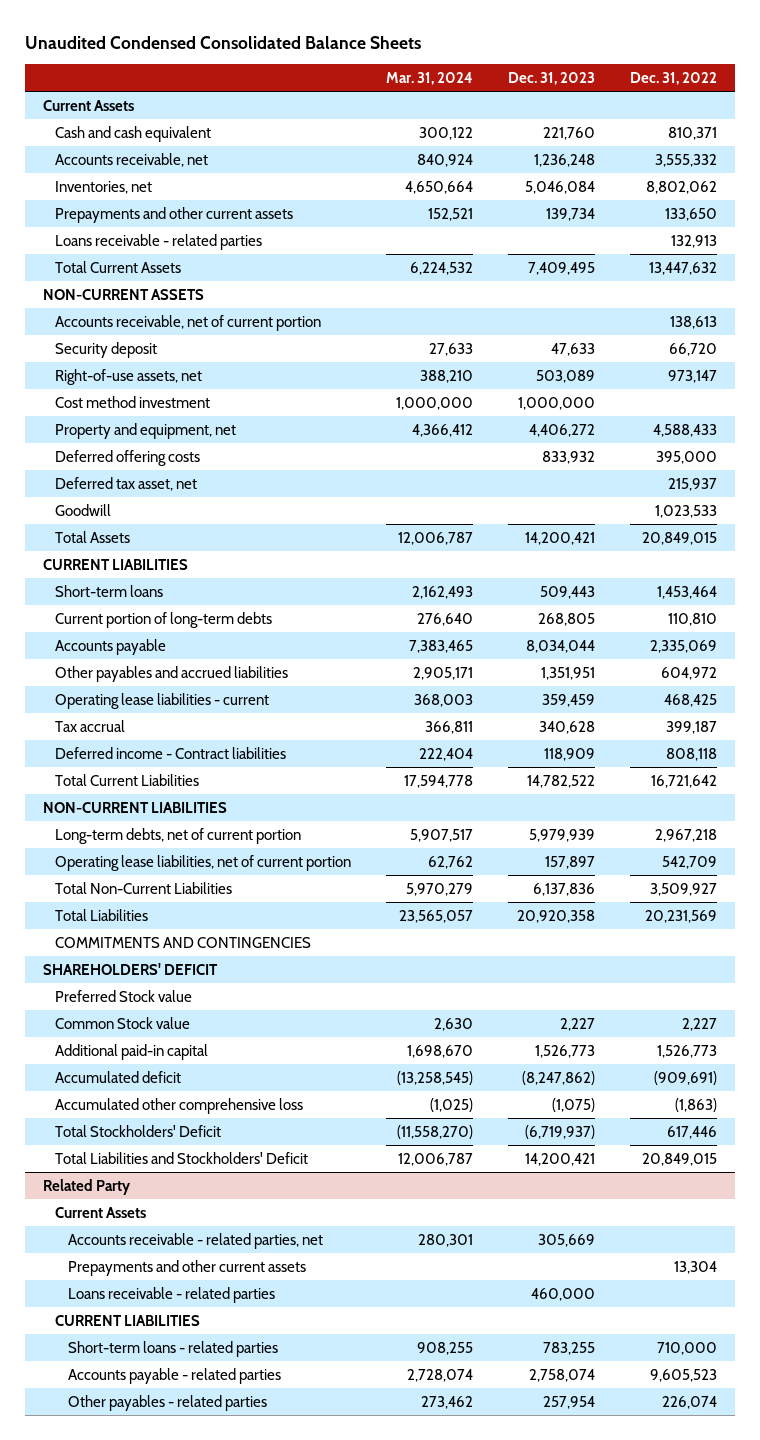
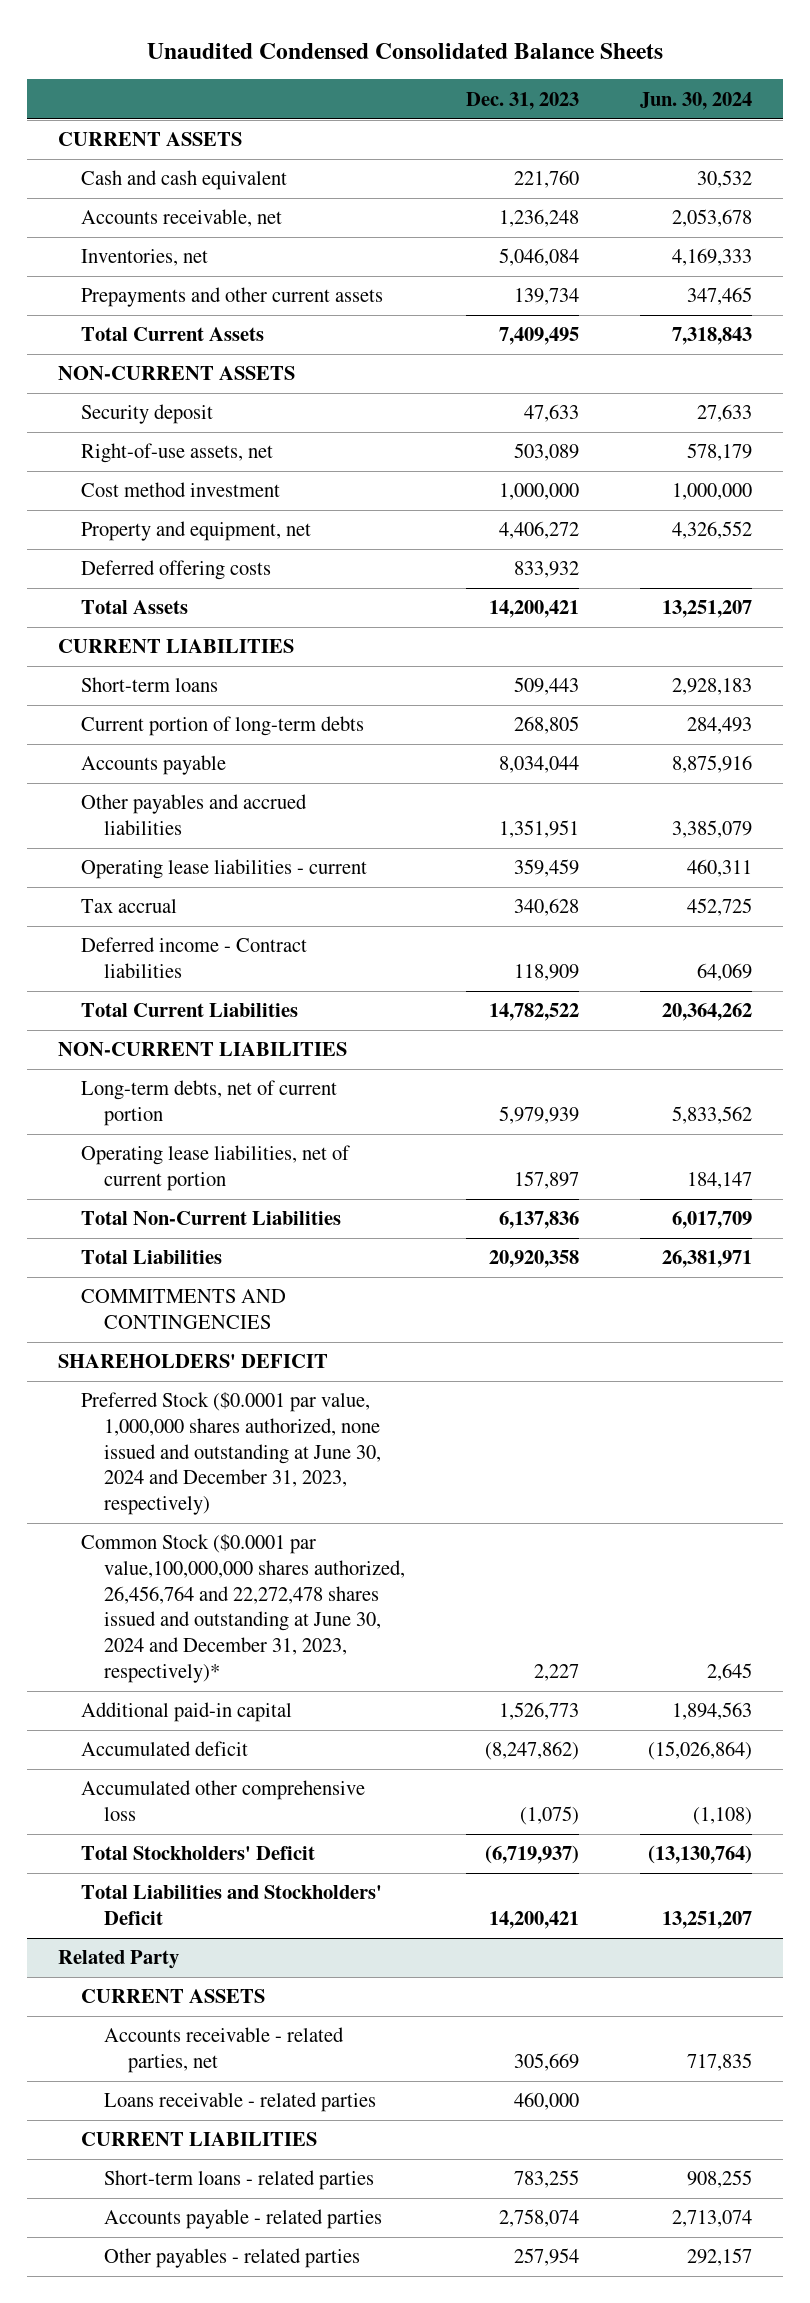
[386,71,474,85] Mar. 31, 2024 -> none
[630,71,718,85] Dec. 31, 2022 -> none
none -> [640,91,753,110] Jun. 30, 2024
[42,100,134,112] Current Assets -> [57,132,242,147] CURRENT ASSETS
[55,234,263,251] Loans receivable - related parties -> none
[55,315,322,332] Accounts receivable, net of current portion -> none
[55,477,198,492] Deferred tax asset, net -> none
[55,504,112,517] Goodwill -> none
[55,990,193,1003] Preferred Stock value -> [80,1392,382,1516] Preferred Stock ($0.0001 par value, 1,000,000 shares authorized, none issued and outstanding at June 30, 2024 and December 31, 2023, respectively)
[55,1017,191,1030] Common Stock value -> [80,1534,406,1683] Common Stock ($0.0001 par value,100,000,000 shares authorized, 26,456,764 and 22,272,478 shares issued and outstanding at June 30, 2024 and December 31, 2023, respectively)*
[55,1207,147,1219] Current Assets -> [80,1989,265,2004] CURRENT ASSETS
[67,1260,306,1277] Prepayments and other current assets -> none

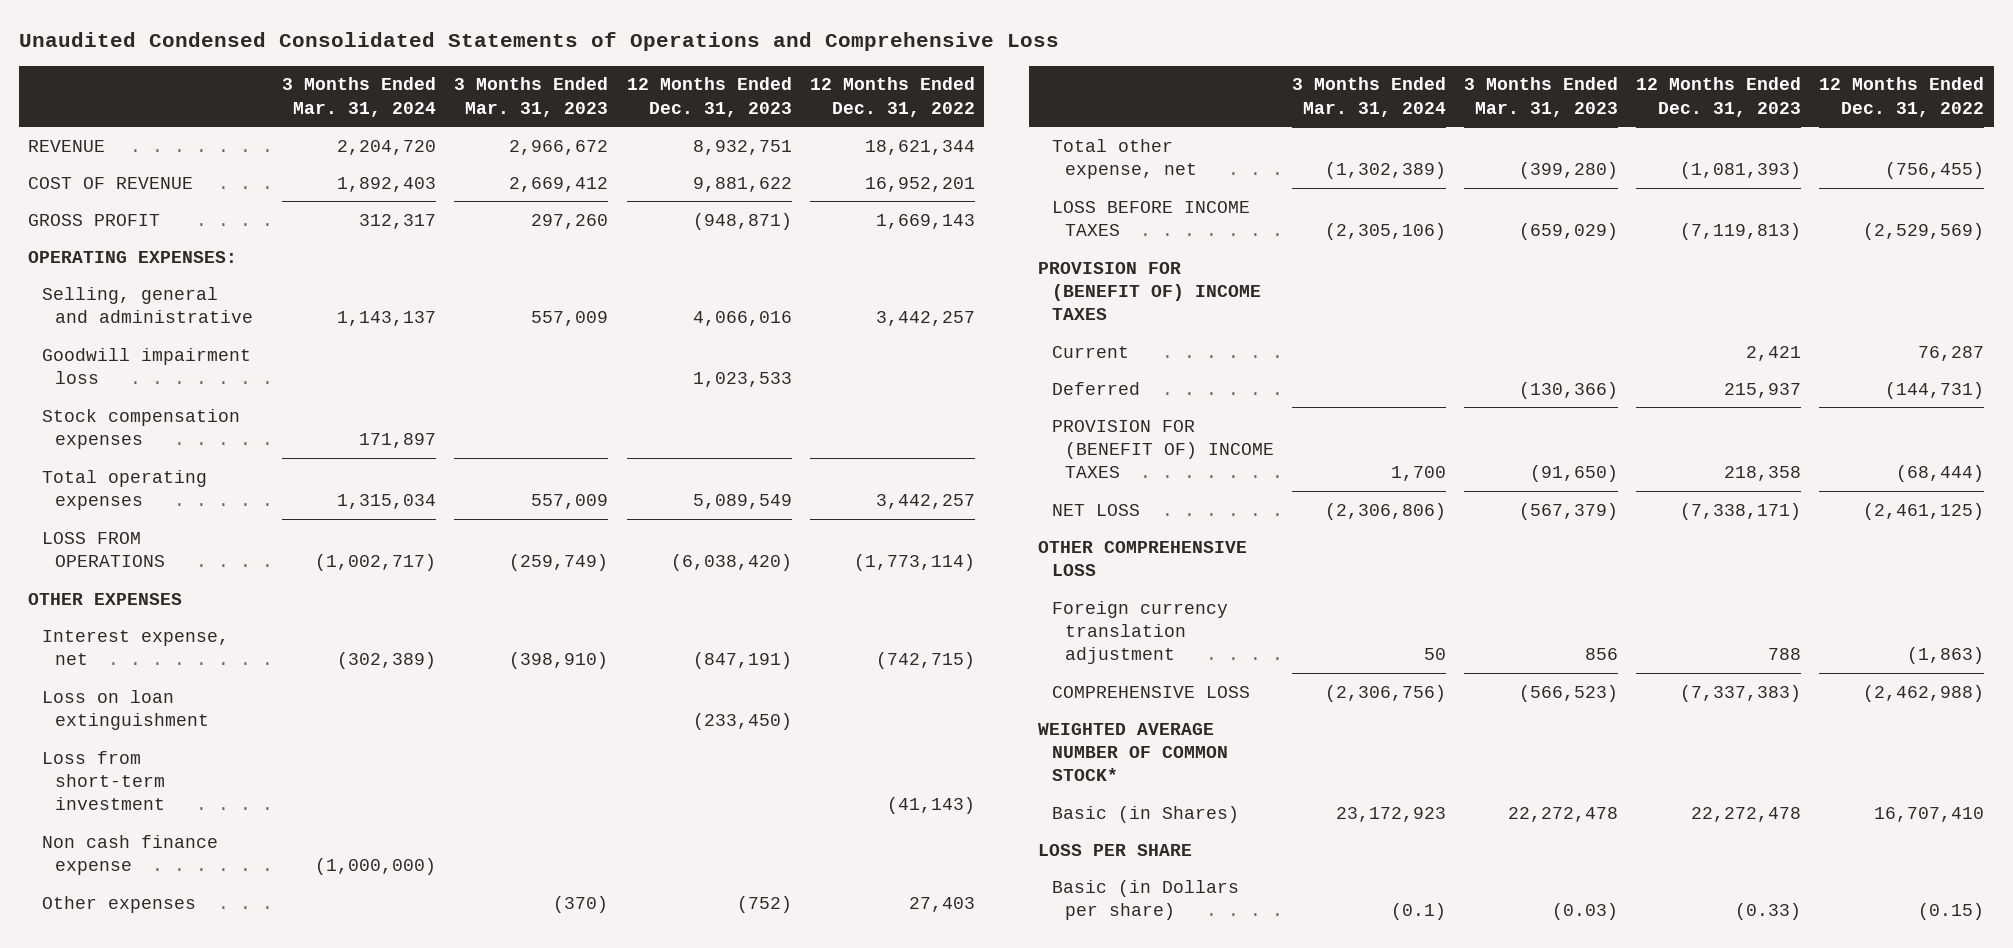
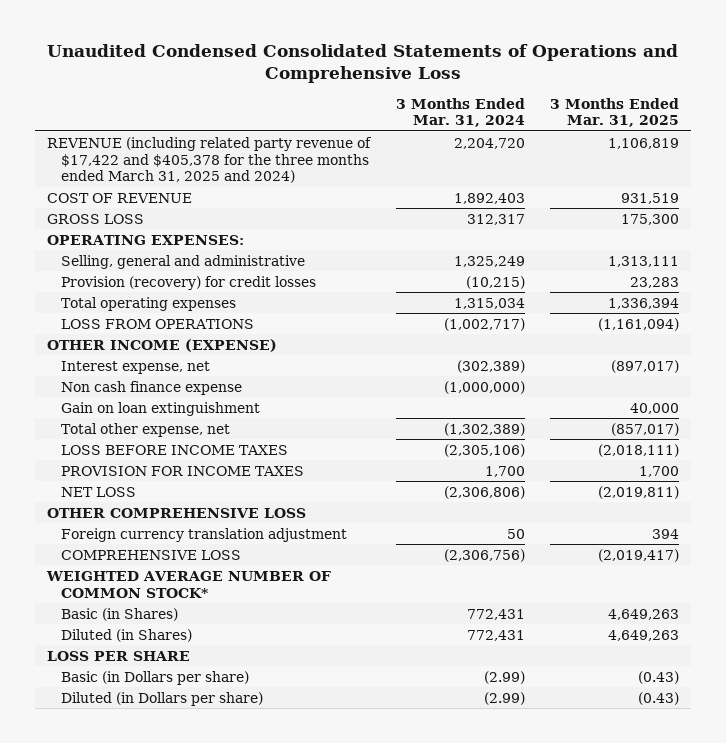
[454,77,609,117] 3 Months Ended Mar. 31, 2023 -> none
[626,77,792,117] 12 Months Ended Dec. 31, 2023 -> none
[809,77,975,117] 12 Months Ended Dec. 31, 2022 -> none
none -> [549,97,679,128] 3 Months Ended Mar. 31, 2025
[28,139,106,152] REVENUE -> [47,136,373,184] REVENUE (including related party revenue of $17,422 and $405,378 for the three months ended March 31, 2025 and 2024)
[28,213,161,226] GROSS PROFIT -> [47,213,145,224] GROSS LOSS
[41,347,251,384] Goodwill impairment loss -> none
[41,408,240,449] Stock compensation expenses -> none
[337,310,437,326] 1,143,137 -> [453,255,525,267] 1,325,249
none -> [60,275,316,290] Provision (recovery) for credit losses
[28,592,183,605] OTHER EXPENSES -> [47,338,278,352] OTHER INCOME (EXPENSE)
[41,689,210,730] Loss on loan extinguishment -> none
[41,750,166,811] Loss from short-term investment -> none
[41,895,196,913] Other expenses -> none
none -> [60,401,260,416] Gain on loan extinguishment
[1038,261,1261,321] PROVISION FOR (BENEFIT OF) INCOME TAXES -> none
[1051,345,1129,358] Current -> none
[1051,381,1140,395] Deferred -> none
[1051,419,1274,479] PROVISION FOR (BENEFIT OF) INCOME TAXES -> [60,465,304,476] PROVISION FOR INCOME TAXES
[1335,806,1446,822] 23,172,923 -> [466,608,525,620] 772,431
none -> [60,628,192,642] Diluted (in Shares)
[1390,902,1446,920] (0.1) -> [483,670,525,684] (2.99)
none -> [60,691,263,706] Diluted (in Dollars per share)

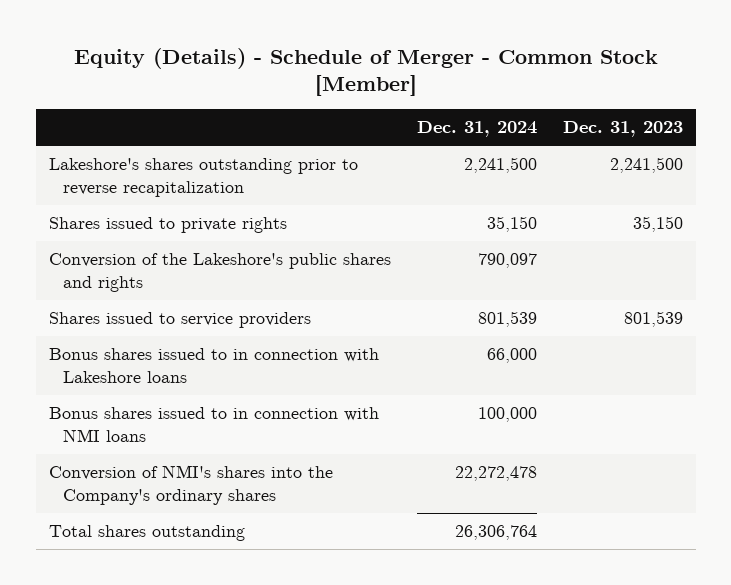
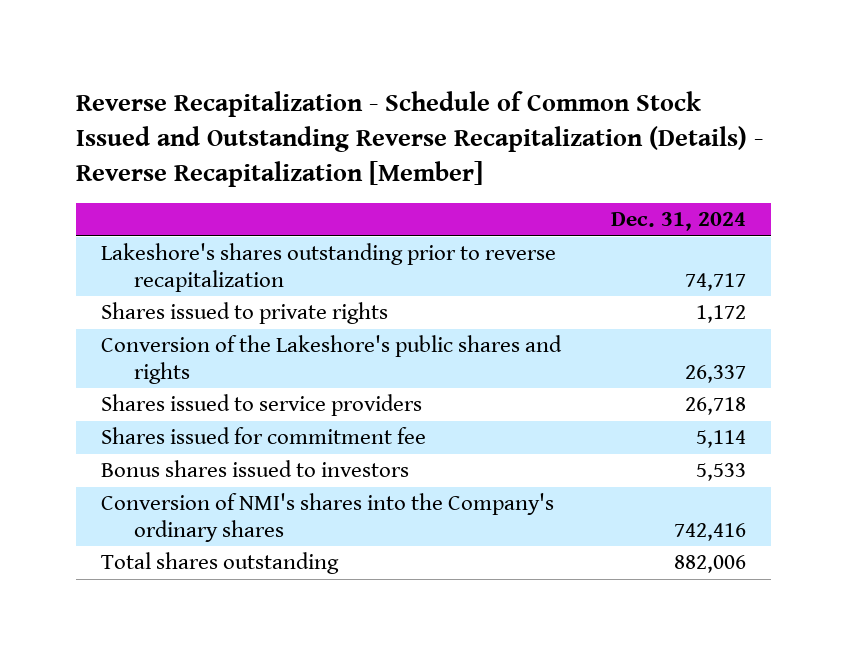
[73,47,658,97] Equity (Details) - Schedule of Merger - Common Stock [Member] -> [76,91,764,187] Reverse Recapitalization - Schedule of Common Stock Issued and Outstanding Reverse Recapitalization (Details) - Reverse Recapitalization [Member]
[562,121,683,138] Dec. 31, 2023 -> none
[48,407,379,443] Bonus shares issued to in connection with NMI loans -> none
[463,157,537,174] 2,241,500 -> [684,272,746,291] 74,717
[486,216,537,233] 35,150 -> [695,305,746,324] 1,172
[477,253,537,269] 790,097 -> [684,364,746,383] 26,337
[477,311,537,328] 801,539 -> [684,397,746,416] 26,718
none -> [101,427,427,445] Shares issued for commitment fee
[48,348,379,384] Bonus shares issued to in connection with Lakeshore loans -> [101,460,410,478] Bonus shares issued to investors
[486,348,537,364] 66,000 -> [695,463,746,482] 5,533
[454,466,537,482] 22,272,478 -> [673,522,746,541] 742,416
[454,525,537,541] 26,306,764 -> [673,555,746,574] 882,006

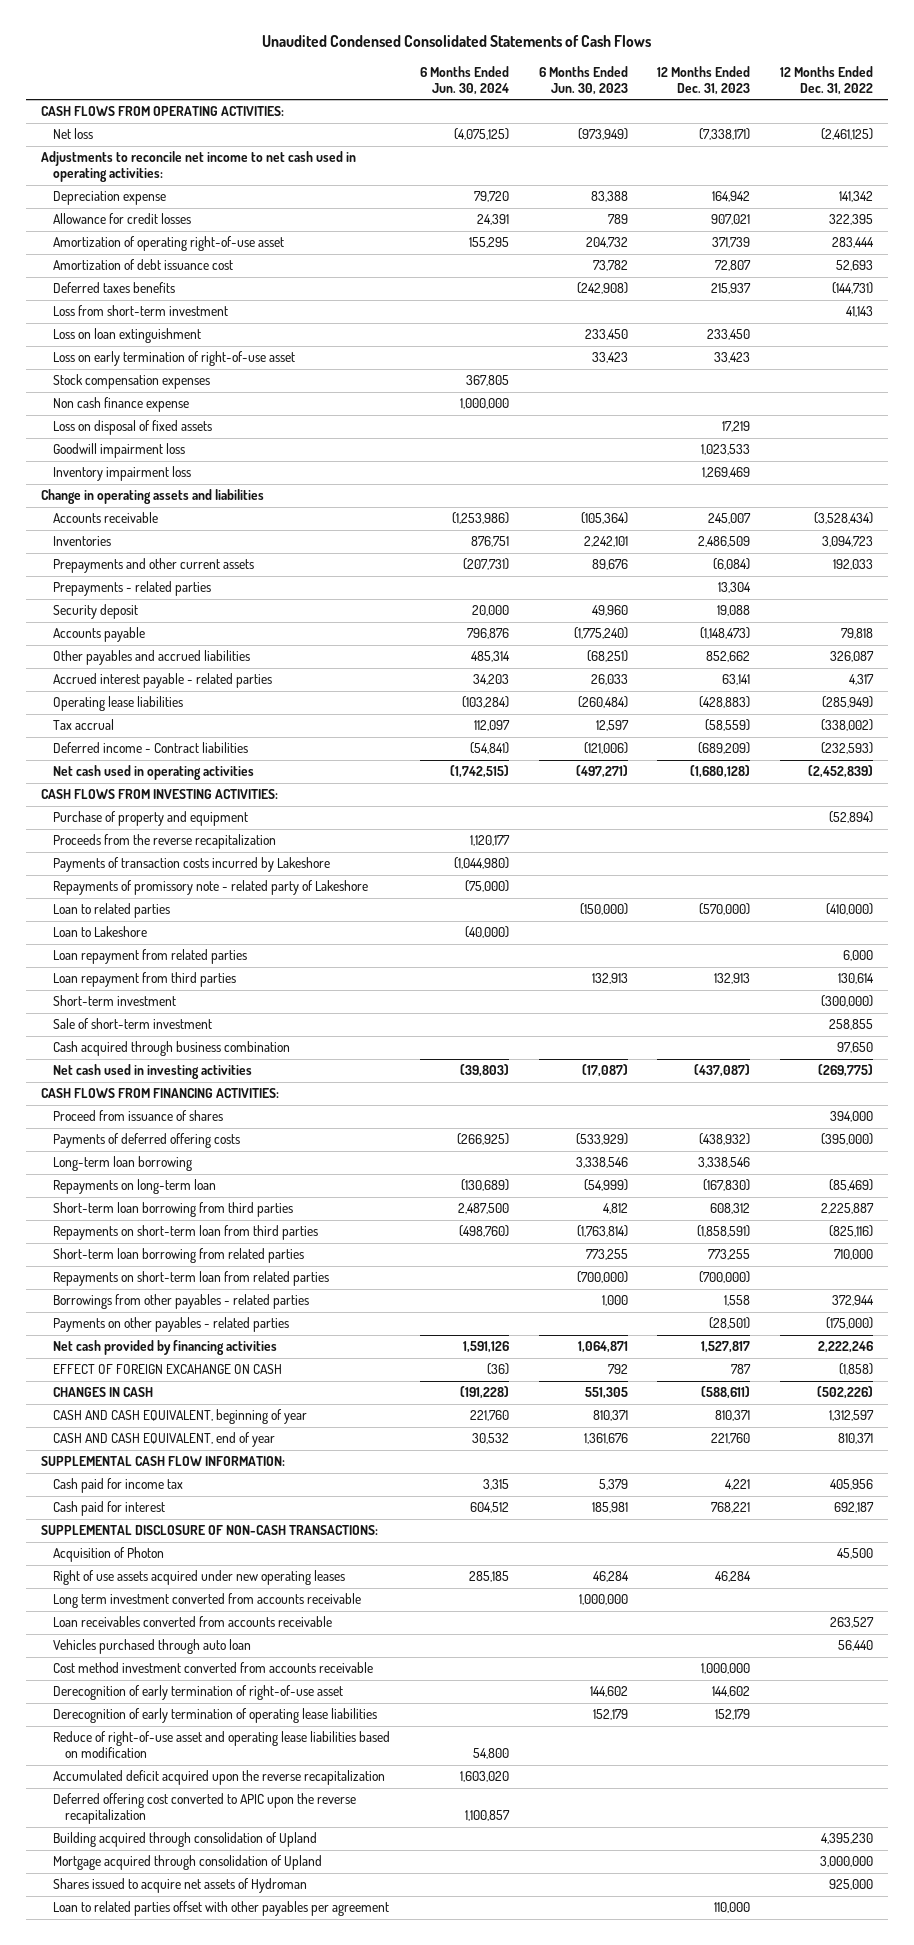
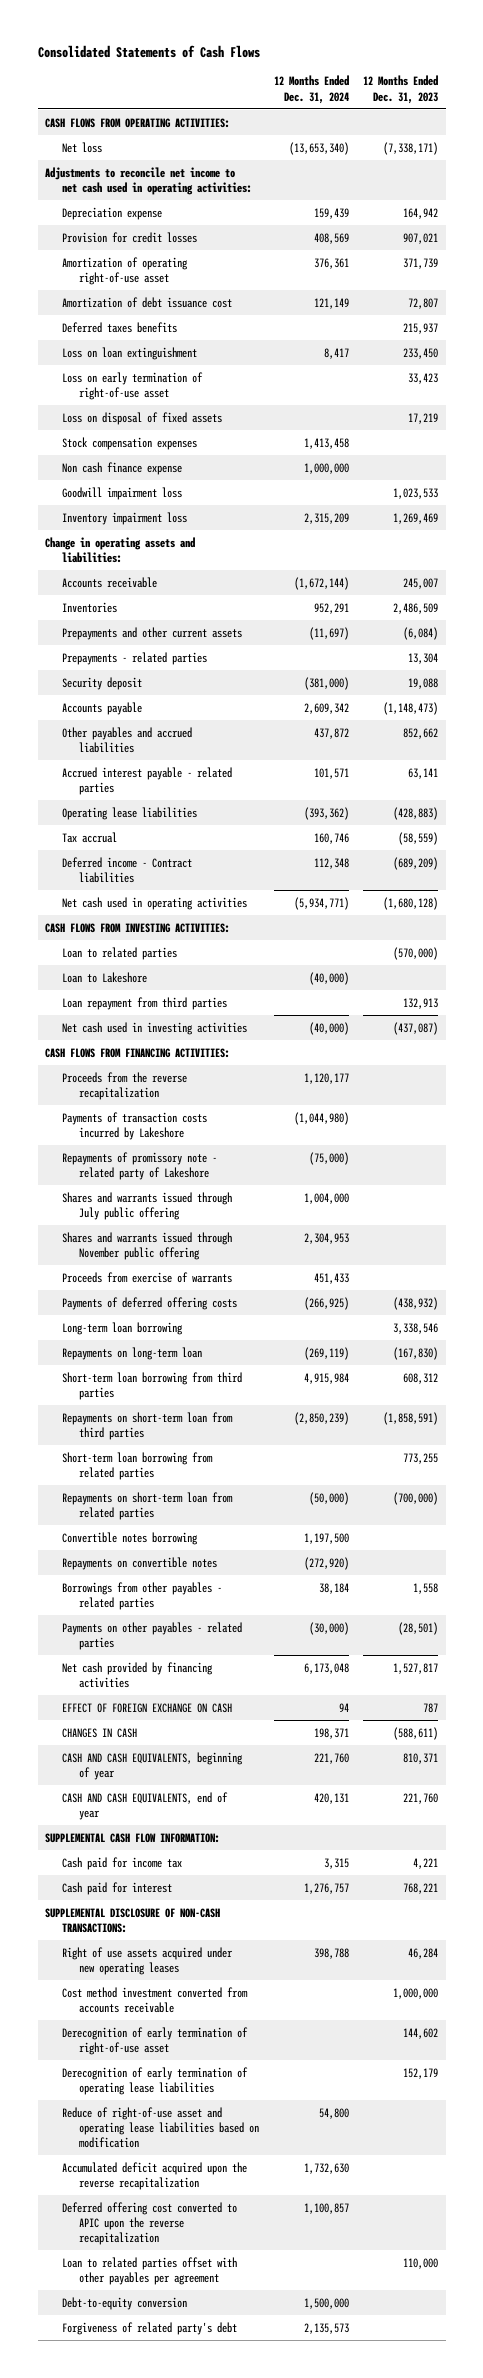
[262,35,652,48] Unaudited Condensed Consolidated Statements of Cash Flows -> [37,44,260,58] Consolidated Statements of Cash Flows
[419,65,509,95] 6 Months Ended Jun. 30, 2024 -> none
[538,65,628,95] 6 Months Ended Jun. 30, 2023 -> none
[780,65,874,95] 12 Months Ended Dec. 31, 2022 -> none
none -> [273,75,349,104] 12 Months Ended Dec. 31, 2024
[53,213,192,225] Allowance for credit losses -> [62,231,198,243] Provision for credit losses
[53,305,229,317] Loss from short-term investment -> none
[53,420,213,436] Loss on disposal of fixed assets -> [62,411,223,425] Loss on disposal of fixed assets
[41,489,265,505] Change in operating assets and liabilities -> [44,536,195,563] Change in operating assets and liabilities:
[53,811,249,827] Purchase of property and equipment -> none
[53,949,248,965] Loan repayment from related parties -> none
[53,995,177,1007] Short-term investment -> none
[53,1018,213,1030] Sale of short-term investment -> none
[53,1041,291,1057] Cash acquired through business combination -> none
[53,834,277,850] Proceeds from the reverse recapitalization -> [62,1071,188,1100] Proceeds from the reverse recapitalization
[53,857,331,873] Payments of transaction costs incurred by Lakeshore -> [62,1111,208,1140] Payments of transaction costs incurred by Lakeshore
[53,880,369,896] Repayments of promissory note - related party of Lakeshore -> [62,1151,218,1180] Repayments of promissory note - related party of Lakeshore
[53,1110,224,1122] Proceed from issuance of shares -> [62,1191,233,1220] Shares and warrants issued through July public offering
none -> [62,1231,233,1260] Shares and warrants issued through November public offering
none -> [62,1271,233,1283] Proceeds from exercise of warrants
none -> [62,1531,199,1545] Convertible notes borrowing
none -> [62,1556,218,1570] Repayments on convertible notes
[53,1364,283,1375] EFFECT OF FOREIGN EXCAHANGE ON CASH -> [62,1702,233,1713] EFFECT OF FOREIGN EXCHANGE ON CASH
[53,1409,308,1425] CASH AND CASH EQUIVALENT, beginning of year -> [62,1751,244,1780] CASH AND CASH EQUIVALENTS, beginning of year
[53,1432,276,1448] CASH AND CASH EQUIVALENT, end of year -> [62,1791,229,1820] CASH AND CASH EQUIVALENTS, end of year
[53,1547,165,1563] Acquisition of Photon -> none
[53,1593,362,1609] Long term investment converted from accounts receivable -> none
[53,1616,333,1628] Loan receivables converted from accounts receivable -> none
[53,1639,252,1655] Vehicles purchased through auto loan -> none
[53,1832,318,1848] Building acquired through consolidation of Upland -> none
[53,1855,323,1871] Mortgage acquired through consolidation of Upland -> none
[53,1878,308,1894] Shares issued to acquire net assets of Hydroman -> none
none -> [62,2296,188,2310] Debt-to-equity conversion
none -> [62,2321,238,2335] Forgiveness of related party's debt

